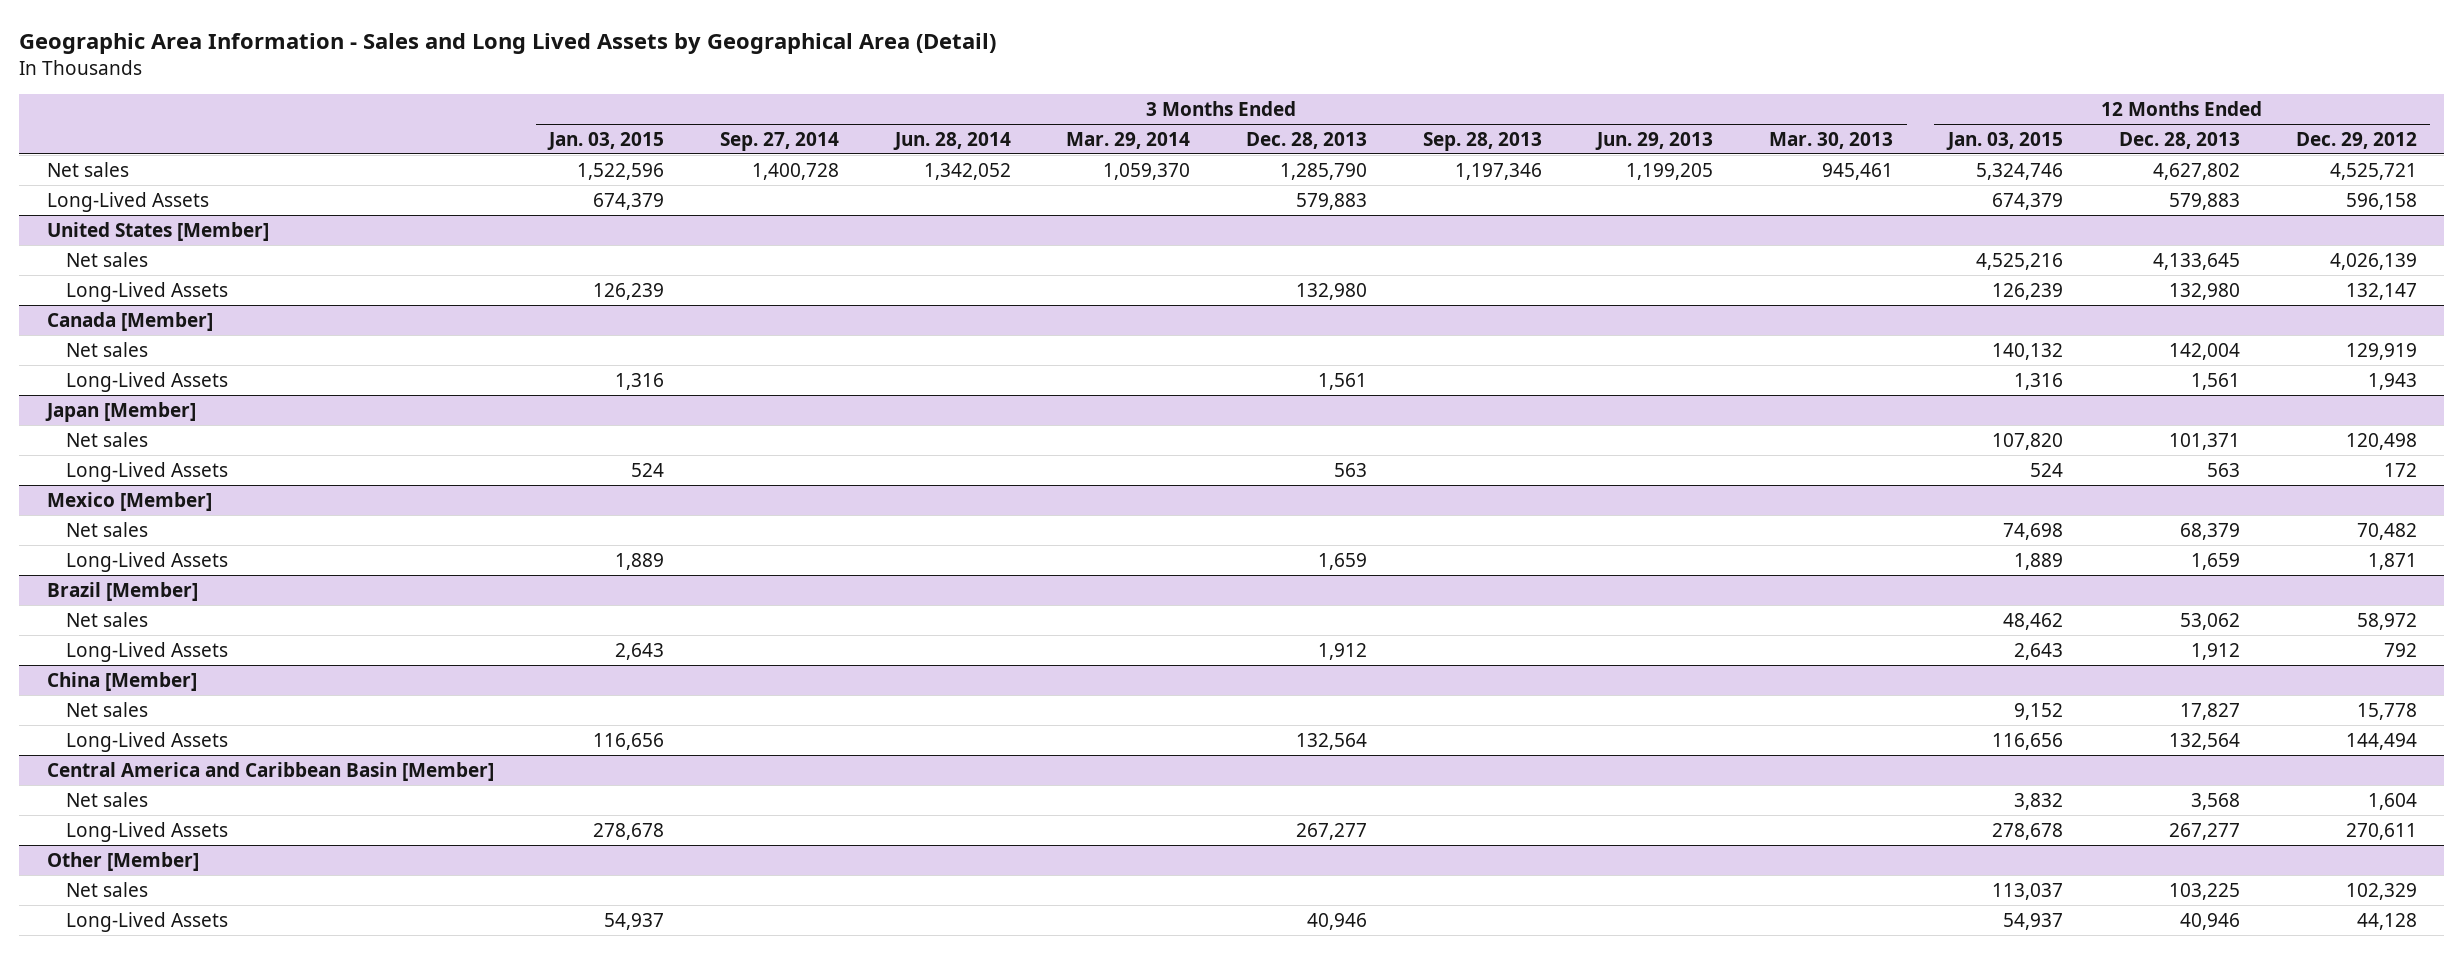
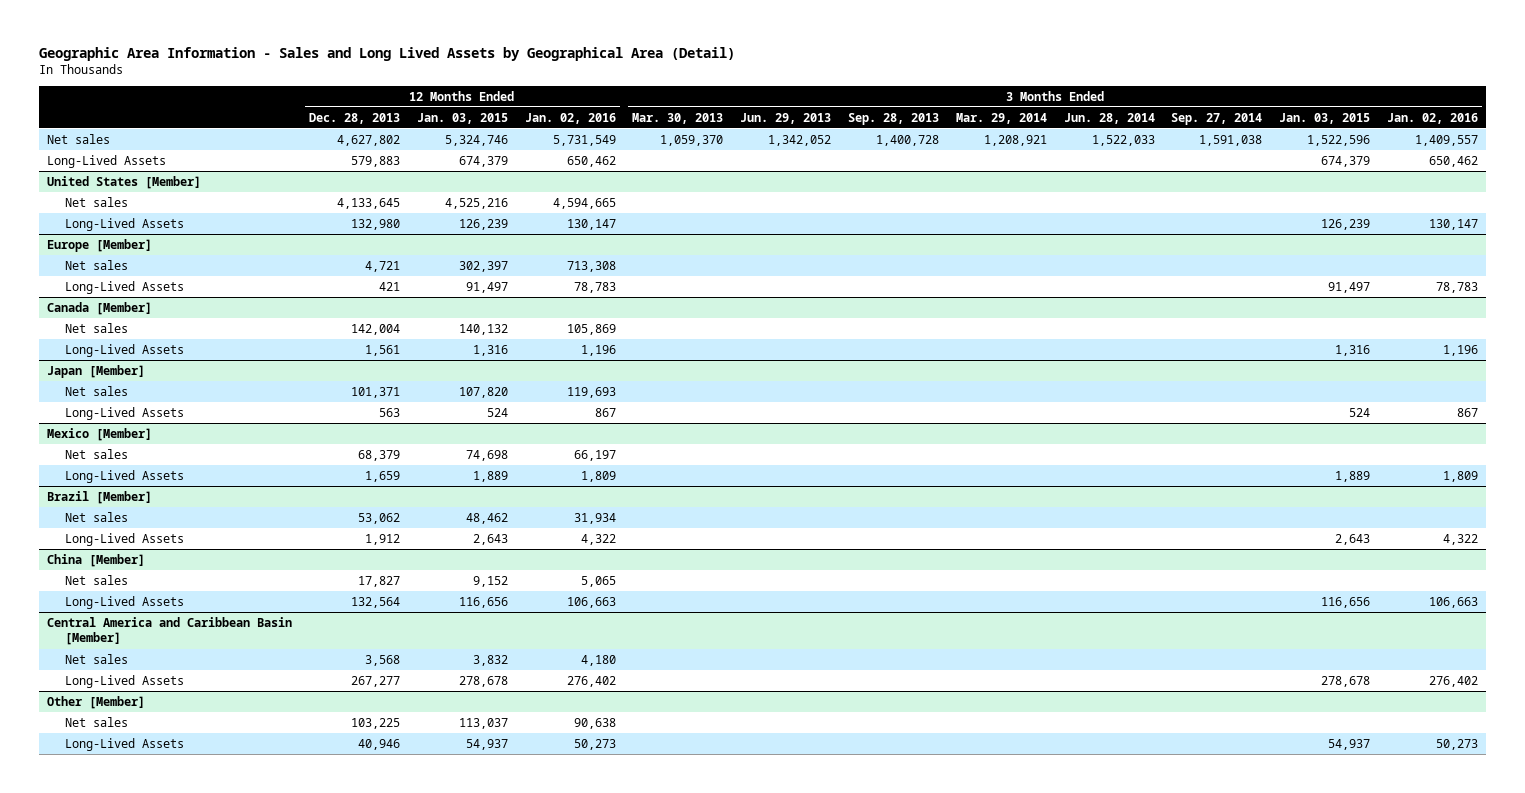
[1245,131,1367,149] Dec. 28, 2013 -> none
[2295,131,2417,149] Dec. 29, 2012 -> none
none -> [524,112,616,124] Jan. 02, 2016
none -> [1386,112,1478,124] Jan. 02, 2016
[752,162,840,180] 1,400,728 -> [1199,134,1263,146] 1,591,038
[923,162,1011,180] 1,342,052 -> [1091,134,1155,146] 1,522,033
[1103,162,1191,180] 1,059,370 -> [983,134,1047,146] 1,208,921
[1454,162,1542,180] 1,197,346 -> [876,134,940,146] 1,400,728
[1626,162,1714,180] 1,199,205 -> [768,134,832,146] 1,342,052
[1821,162,1893,180] 945,461 -> [660,134,724,146] 1,059,370
none -> [47,238,153,252] Europe [Member]
none -> [65,259,129,270] Net sales
none -> [65,280,185,294] Long-Lived Assets

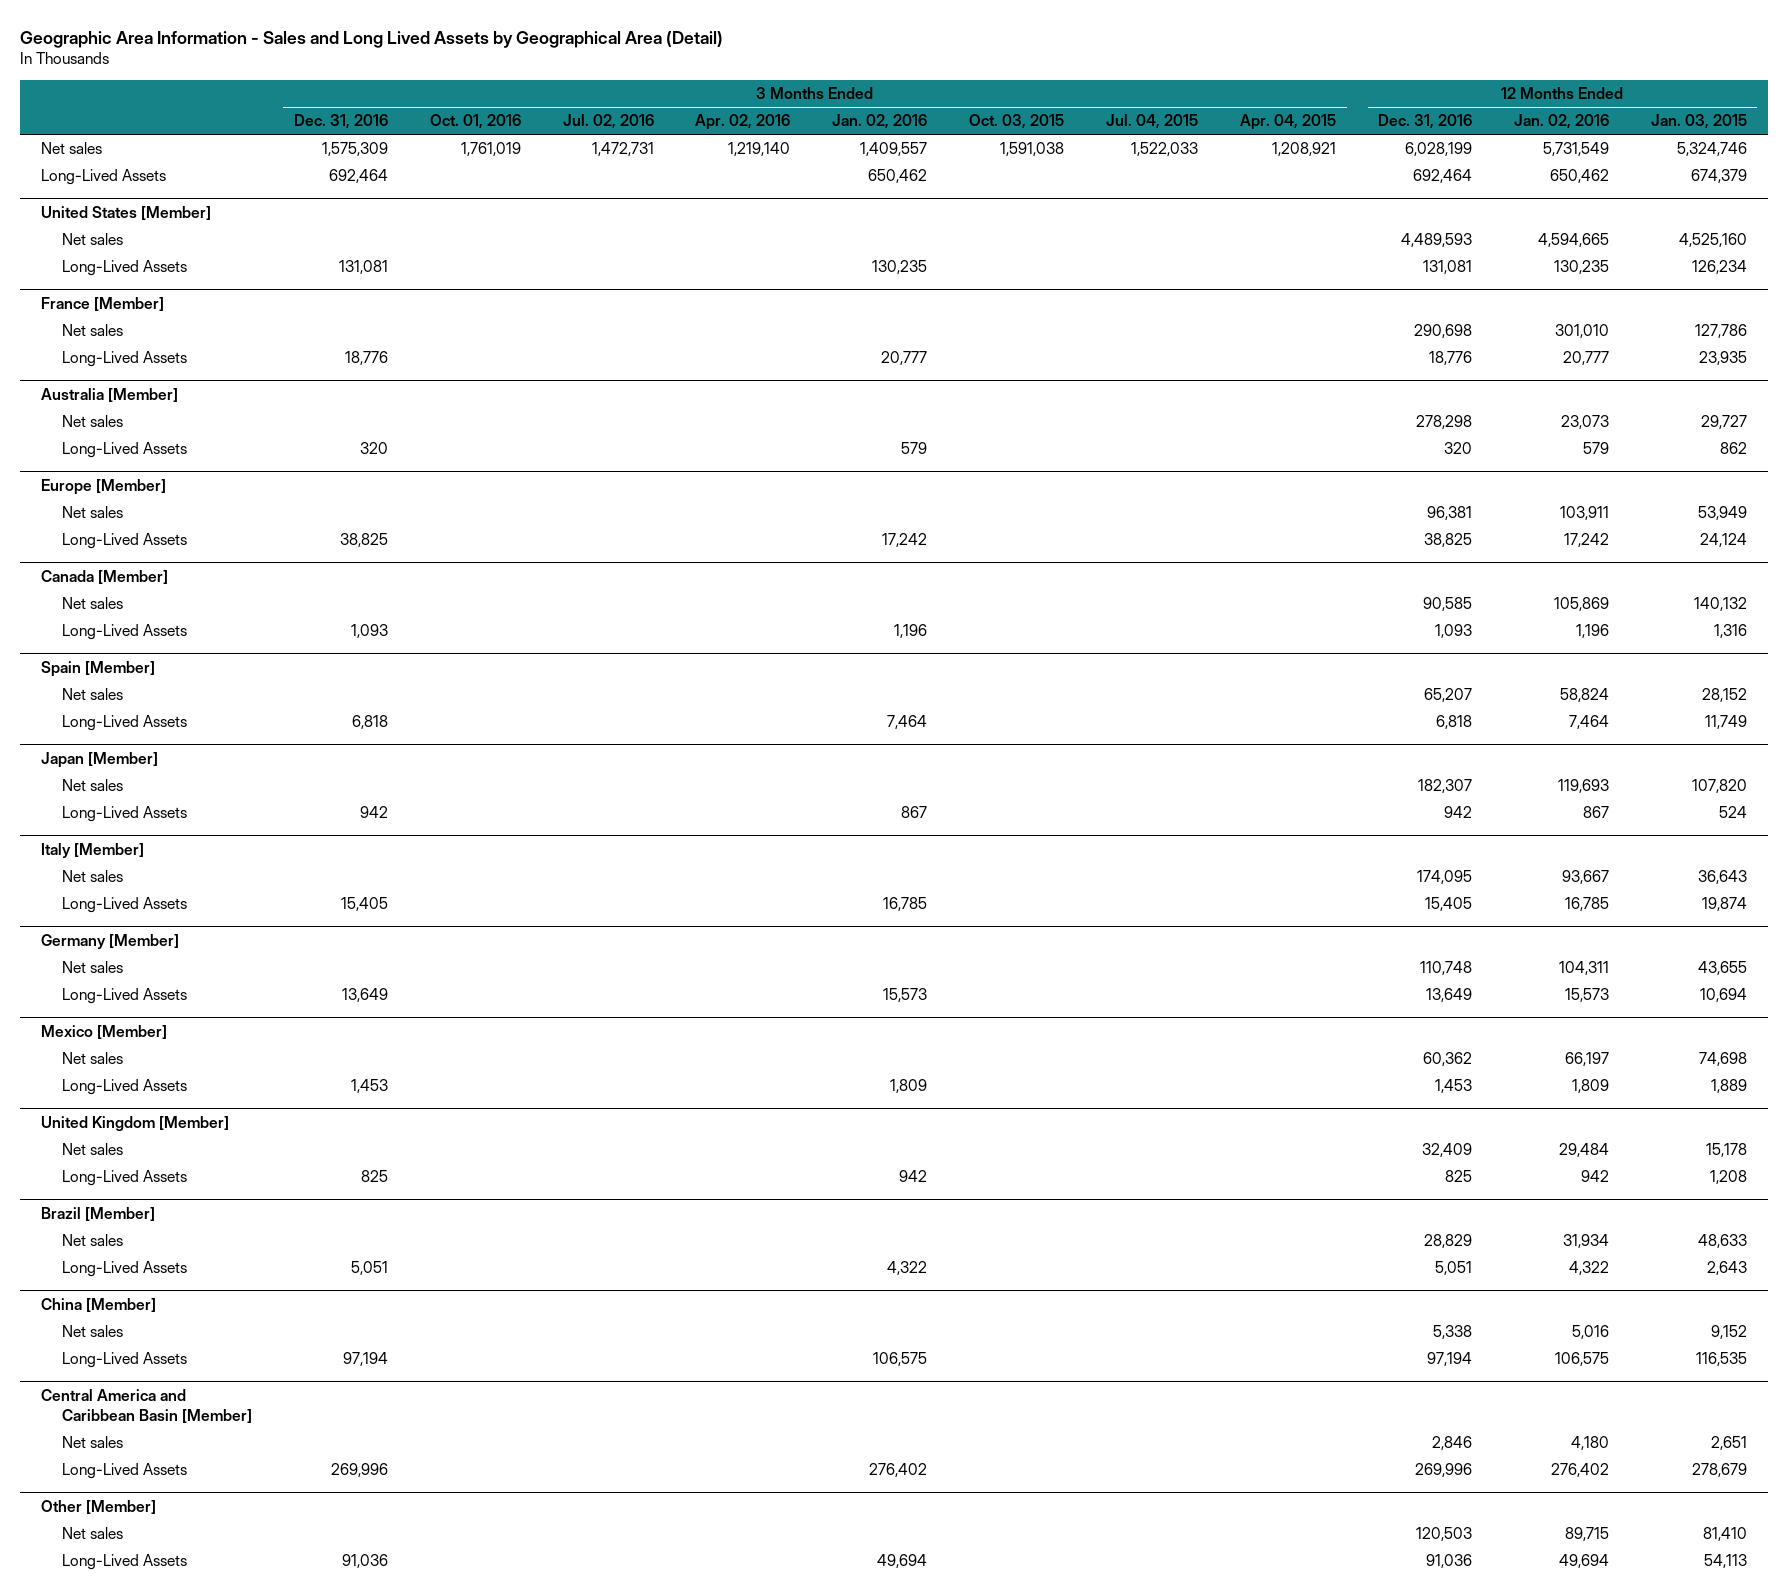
[309,112,401,124] Dec. 28, 2013 -> none
[632,112,724,124] Mar. 30, 2013 -> none
[740,112,832,124] Jun. 29, 2013 -> none
[848,112,940,125] Sep. 28, 2013 -> none
[955,112,1047,124] Mar. 29, 2014 -> none
[1063,112,1155,124] Jun. 28, 2014 -> none
[1171,112,1263,125] Sep. 27, 2014 -> none
[1279,112,1371,124] Jan. 03, 2015 -> none
none -> [293,114,388,130] Dec. 31, 2016
none -> [429,114,521,130] Oct. 01, 2016
none -> [562,114,654,130] Jul. 02, 2016
none -> [695,114,791,131] Apr. 02, 2016
none -> [969,114,1065,130] Oct. 03, 2015
none -> [1106,114,1199,130] Jul. 04, 2015
none -> [1240,114,1337,131] Apr. 04, 2015
none -> [1378,114,1473,130] Dec. 31, 2016
[444,197,508,209] 4,525,216 -> [1678,233,1747,248] 4,525,160
[458,218,508,230] 126,239 -> [1691,260,1747,275] 126,234
[566,218,616,230] 130,147 -> [1553,260,1609,275] 130,235
[1428,218,1478,230] 130,147 -> [872,260,928,275] 130,235
none -> [40,297,164,312] France [Member]
none -> [61,324,123,337] Net sales
none -> [61,351,187,368] Long-Lived Assets
none -> [40,388,178,403] Australia [Member]
none -> [61,415,123,428] Net sales
none -> [61,442,187,459] Long-Lived Assets
[458,260,508,272] 302,397 -> [1697,506,1747,521] 53,949
[566,260,616,272] 713,308 -> [1559,506,1609,521] 103,911
[465,281,508,293] 91,497 -> [1699,533,1747,548] 24,124
[573,281,616,293] 78,783 -> [1563,533,1609,548] 17,242
[1435,281,1478,293] 78,783 -> [882,533,928,548] 17,242
none -> [40,661,155,678] Spain [Member]
none -> [61,688,123,701] Net sales
none -> [61,715,187,732] Long-Lived Assets
none -> [40,843,144,859] Italy [Member]
none -> [61,870,123,883] Net sales
none -> [61,897,187,914] Long-Lived Assets
none -> [40,934,179,950] Germany [Member]
none -> [61,961,123,974] Net sales
none -> [61,988,187,1005] Long-Lived Assets
none -> [40,1116,229,1132] United Kingdom [Member]
none -> [61,1143,123,1156] Net sales
none -> [61,1170,187,1187] Long-Lived Assets
[465,512,508,524] 48,462 -> [1697,1234,1747,1249] 48,633
[580,575,616,587] 5,065 -> [1571,1325,1609,1340] 5,016
[458,596,508,608] 116,656 -> [1695,1352,1747,1367] 116,535
[566,596,616,608] 106,663 -> [1554,1352,1609,1367] 106,575
[1428,596,1478,608] 106,663 -> [873,1352,928,1367] 106,575
[472,654,508,666] 3,832 -> [1710,1436,1747,1451] 2,651
[458,675,508,687] 278,678 -> [1691,1463,1747,1478] 278,679
[458,717,508,729] 113,037 -> [1702,1527,1747,1542] 81,410
[573,717,616,729] 90,638 -> [1564,1527,1609,1542] 89,715
[465,738,508,750] 54,937 -> [1703,1554,1747,1569] 54,113
[573,738,616,750] 50,273 -> [1558,1554,1609,1569] 49,694
[1435,738,1478,750] 50,273 -> [877,1554,928,1569] 49,694

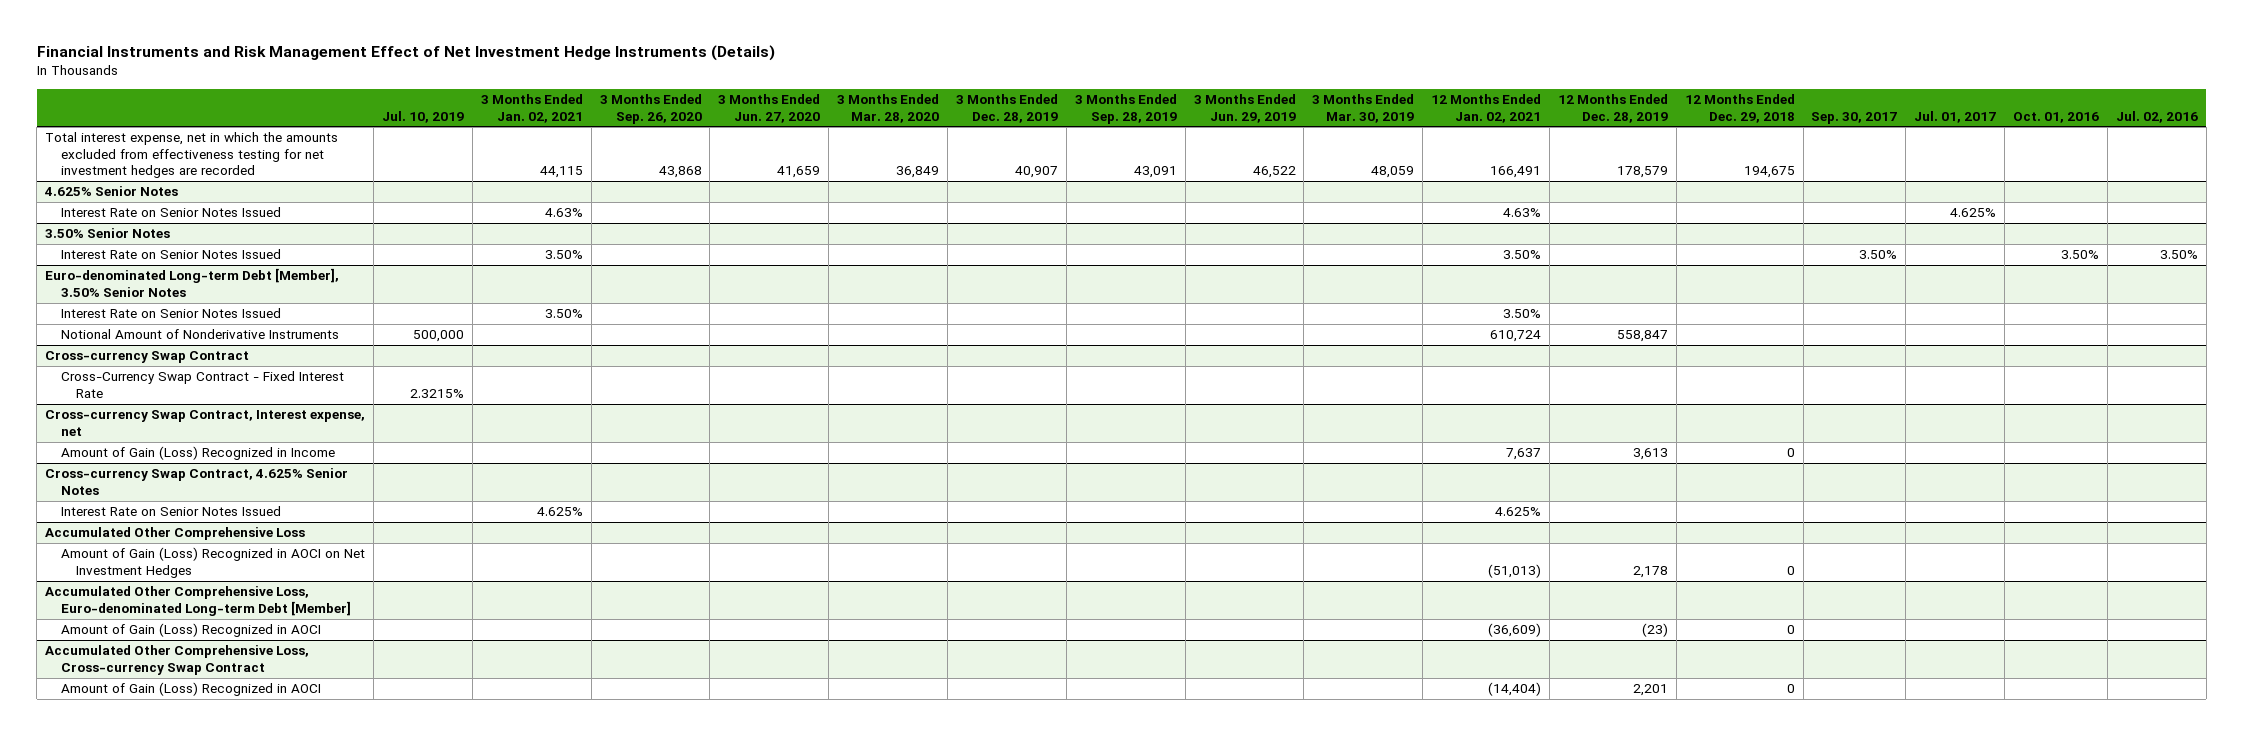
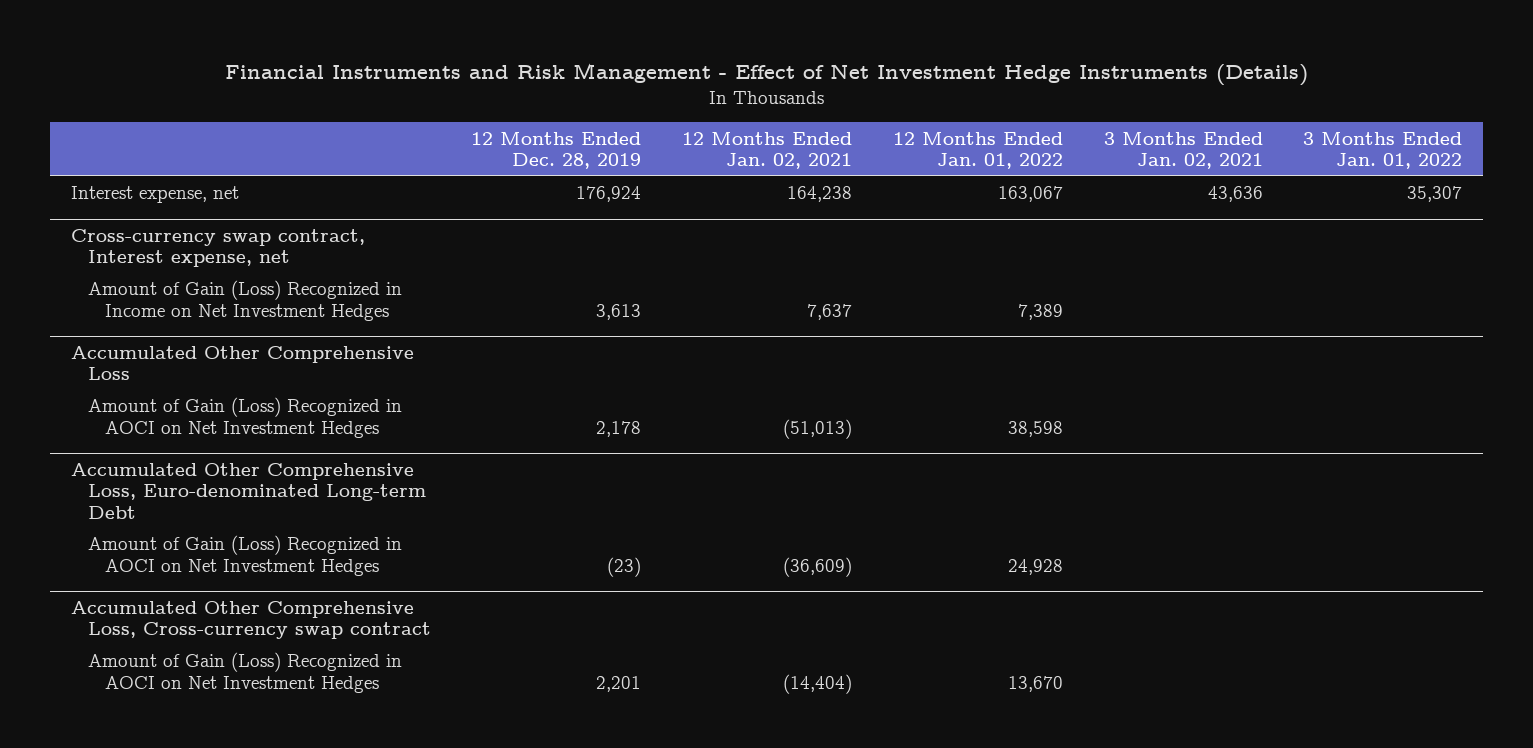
[36,45,775,62] Financial Instruments and Risk Management Effect of Net Investment Hedge Instruments (Details) -> [224,63,1308,87] Financial Instruments and Risk Management - Effect of Net Investment Hedge Instruments (Details)
[382,110,465,123] Jul. 10, 2019 -> none
[599,93,702,124] 3 Months Ended Sep. 26, 2020 -> none
[718,93,821,123] 3 Months Ended Jun. 27, 2020 -> none
[837,93,940,123] 3 Months Ended Mar. 28, 2020 -> none
[955,93,1058,123] 3 Months Ended Dec. 28, 2019 -> none
[1074,93,1177,124] 3 Months Ended Sep. 28, 2019 -> none
[1193,93,1296,123] 3 Months Ended Jun. 29, 2019 -> none
[1312,93,1415,123] 3 Months Ended Mar. 30, 2019 -> none
[1684,93,1795,123] 12 Months Ended Dec. 29, 2018 -> none
[1811,111,1898,124] Sep. 30, 2017 -> none
[1914,110,1997,123] Jul. 01, 2017 -> none
[2013,111,2100,123] Oct. 01, 2016 -> none
[2115,110,2198,123] Jul. 02, 2016 -> none
none -> [892,131,1063,169] 12 Months Ended Jan. 01, 2022
none -> [1303,131,1463,169] 3 Months Ended Jan. 01, 2022
[45,132,339,179] Total interest expense, net in which the amounts excluded from effectiveness testing for net investment hedges are recorded -> none
[44,186,179,197] 4.625% Senior Notes -> none
[60,207,281,218] Interest Rate on Senior Notes Issued -> none
[45,228,171,239] 3.50% Senior Notes -> none
[60,249,281,260] Interest Rate on Senior Notes Issued -> none
[45,268,340,297] Euro-denominated Long-term Debt [Member], 3.50% Senior Notes -> none
[60,308,281,319] Interest Rate on Senior Notes Issued -> none
[60,329,339,340] Notional Amount of Nonderivative Instruments -> none
[45,351,250,364] Cross-currency Swap Contract -> none
[60,371,344,398] Cross-Currency Swap Contract - Fixed Interest Rate -> none
[45,468,349,495] Cross-currency Swap Contract, 4.625% Senior Notes -> none
[60,506,281,517] Interest Rate on Senior Notes Issued -> none
none -> [70,186,239,204] Interest expense, net
[45,410,366,436] Cross-currency Swap Contract, Interest expense, net -> [70,228,365,268] Cross-currency swap contract, Interest expense, net
[60,446,335,461] Amount of Gain (Loss) Recognized in Income -> [87,280,402,321] Amount of Gain (Loss) Recognized in Income on Net Investment Hedges
[45,586,351,616] Accumulated Other Comprehensive Loss, Euro-denominated Long-term Debt [Member] -> [70,462,426,519] Accumulated Other Comprehensive Loss, Euro-denominated Long-term Debt
[60,623,321,638] Amount of Gain (Loss) Recognized in AOCI -> [87,535,402,576] Amount of Gain (Loss) Recognized in AOCI on Net Investment Hedges
[45,645,310,675] Accumulated Other Comprehensive Loss, Cross-currency Swap Contract -> [70,600,431,640] Accumulated Other Comprehensive Loss, Cross-currency swap contract
[60,682,321,697] Amount of Gain (Loss) Recognized in AOCI -> [87,652,402,693] Amount of Gain (Loss) Recognized in AOCI on Net Investment Hedges

